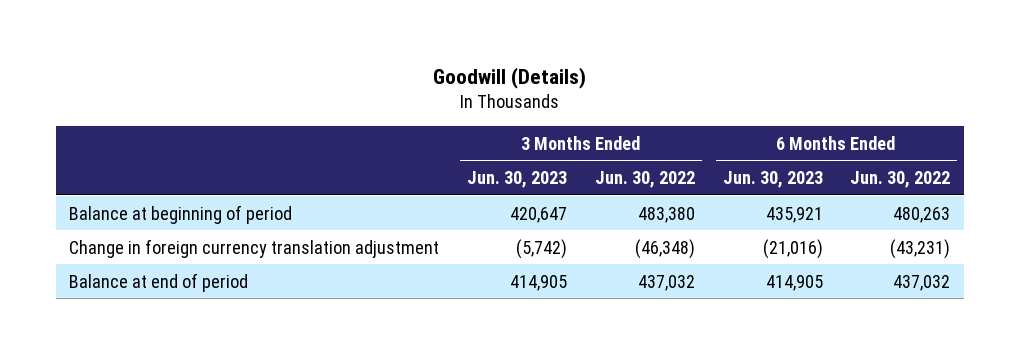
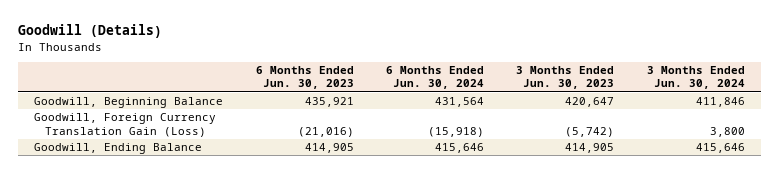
[594,171,695,189] Jun. 30, 2022 -> none
[850,171,951,189] Jun. 30, 2022 -> none
none -> [385,66,484,90] 6 Months Ended Jun. 30, 2024
none -> [646,66,745,90] 3 Months Ended Jun. 30, 2024
[69,204,293,224] Balance at beginning of period -> [34,97,224,109] Goodwill, Beginning Balance
[69,238,440,258] Change in foreign currency translation adjustment -> [34,113,217,137] Goodwill, Foreign Currency Translation Gain (Loss)
[69,272,249,292] Balance at end of period -> [34,143,203,155] Goodwill, Ending Balance

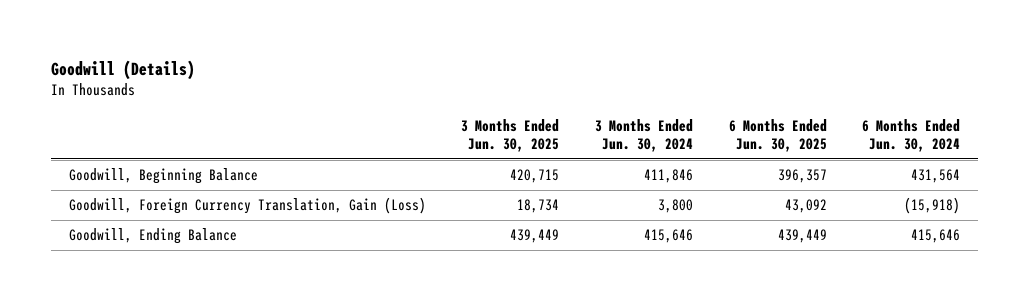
[255,66,354,90] 6 Months Ended Jun. 30, 2023 -> none
[516,66,615,90] 3 Months Ended Jun. 30, 2023 -> none
none -> [461,118,560,152] 3 Months Ended Jun. 30, 2025
none -> [728,118,827,152] 6 Months Ended Jun. 30, 2025
[34,113,217,137] Goodwill, Foreign Currency Translation Gain (Loss) -> [68,197,426,215] Goodwill, Foreign Currency Translation, Gain (Loss)

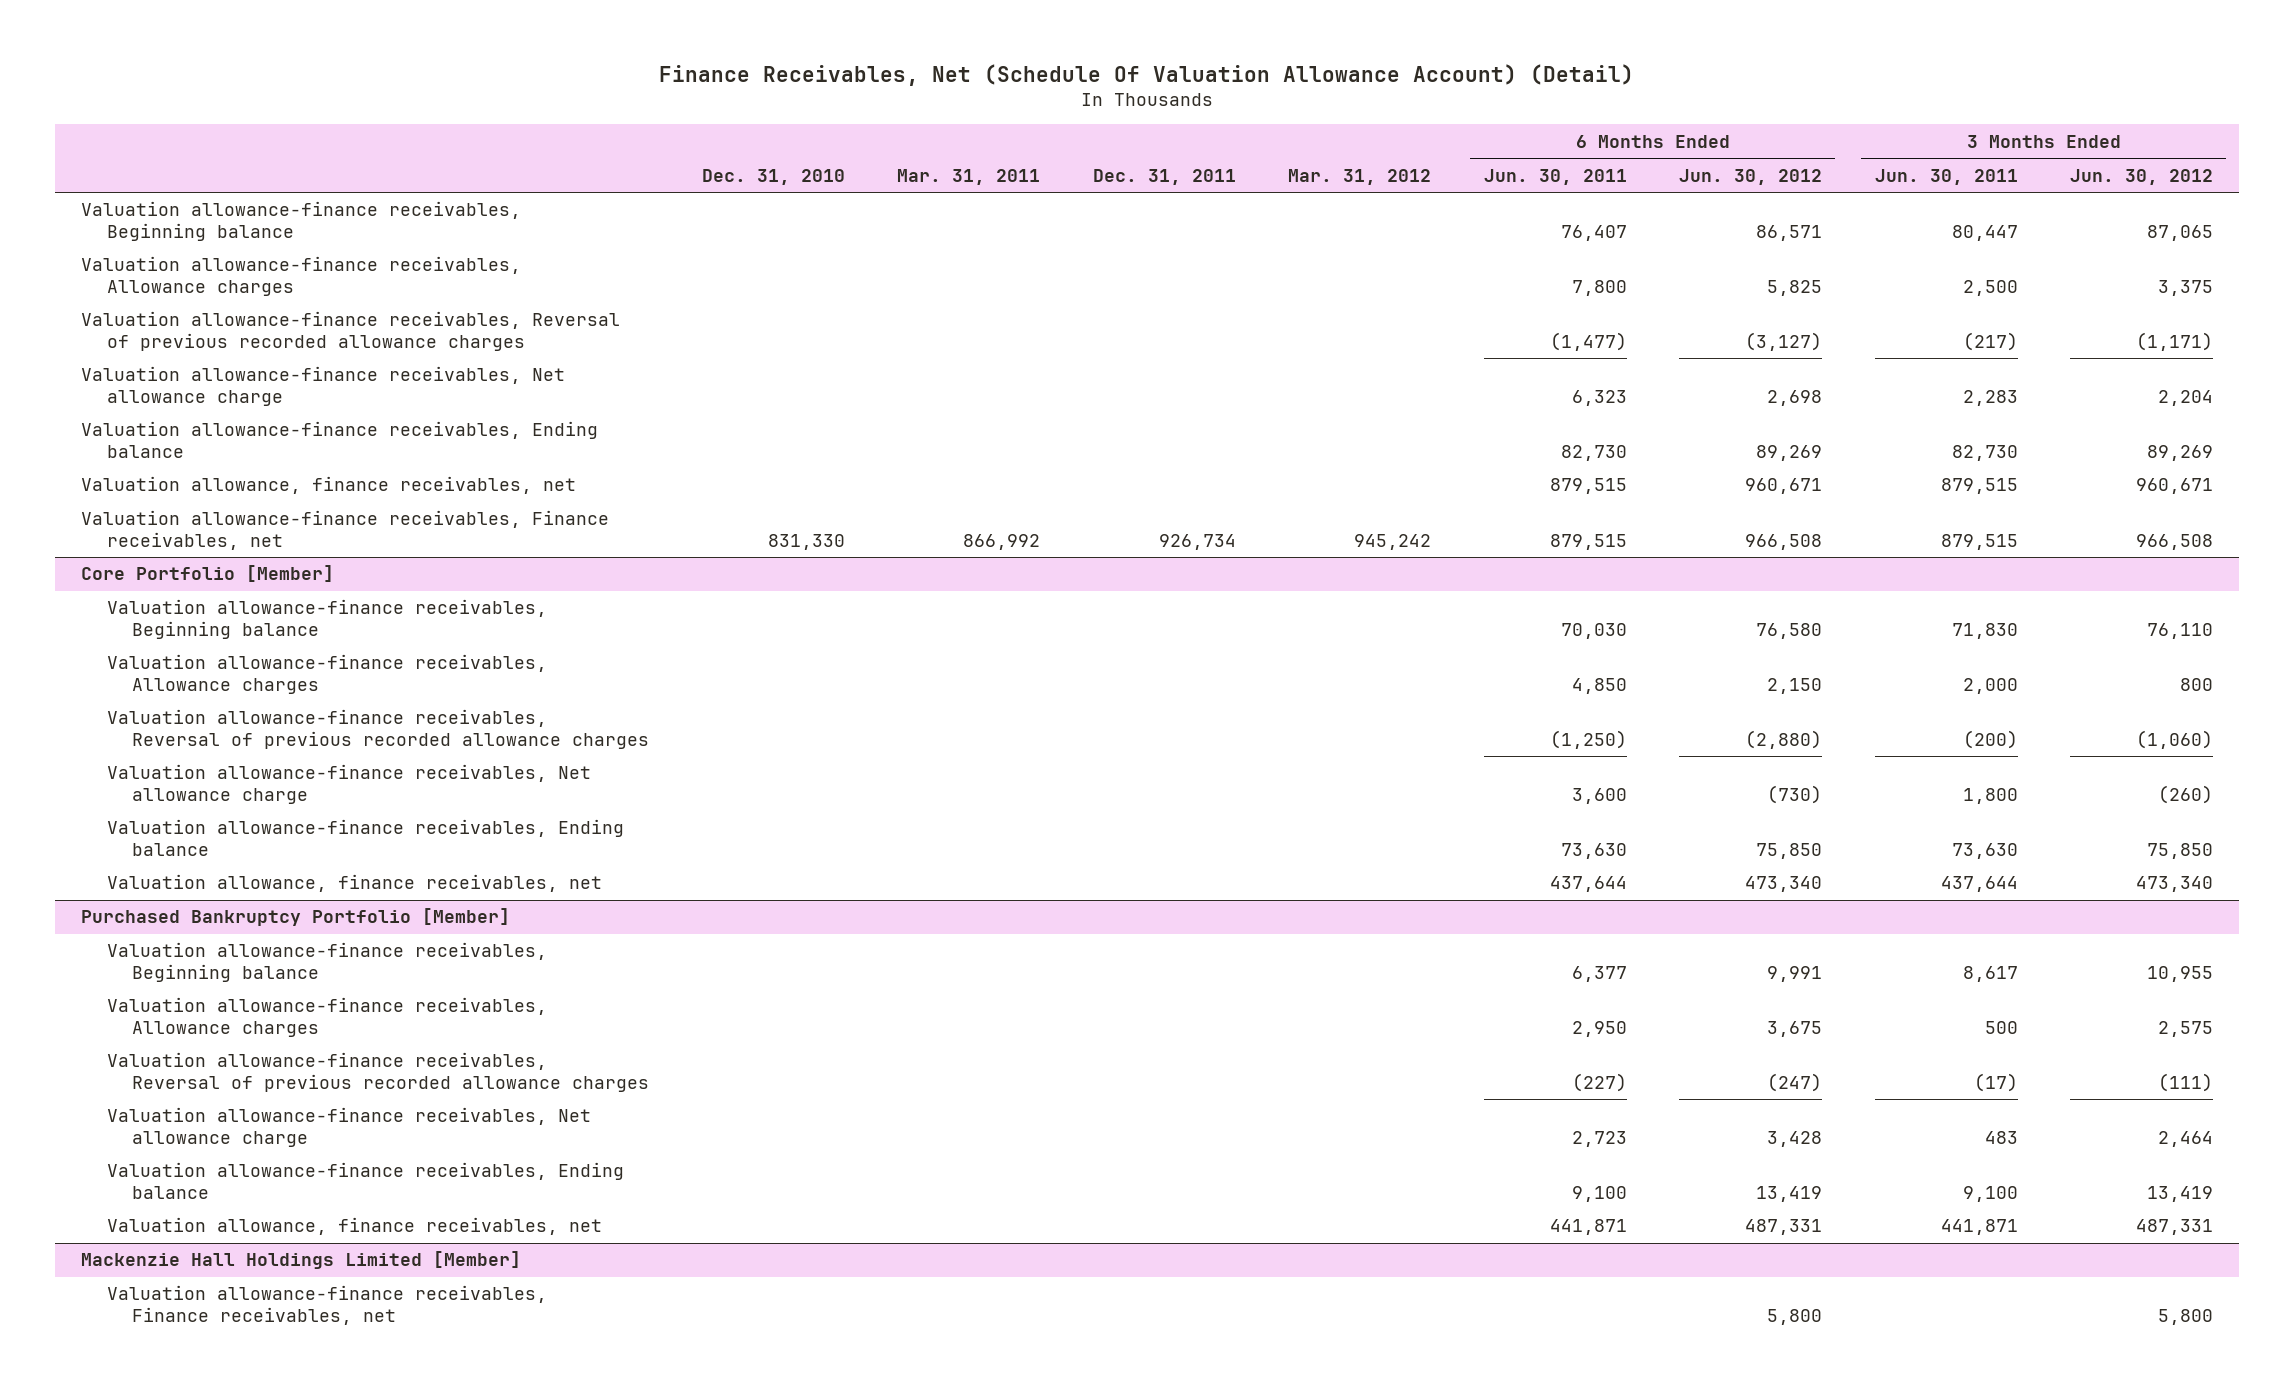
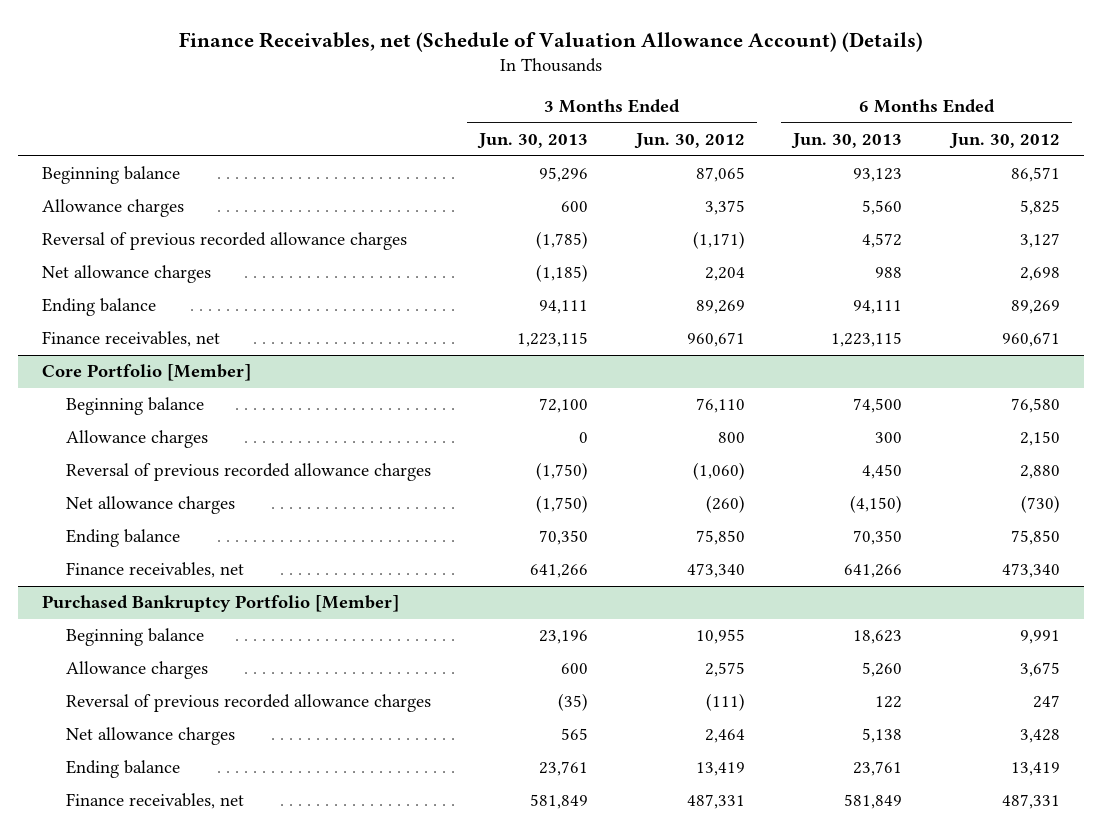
[658,64,1634,87] Finance Receivables, Net (Schedule Of Valuation Allowance Account) (Detail) -> [179,31,924,52] Finance Receivables, net (Schedule of Valuation Allowance Account) (Details)
[701,168,845,185] Dec. 31, 2010 -> none
[897,168,1041,185] Mar. 31, 2011 -> none
[1092,168,1236,185] Dec. 31, 2011 -> none
[1288,168,1432,185] Mar. 31, 2012 -> none
[1483,168,1627,185] Jun. 30, 2011 -> none
[1874,168,2018,185] Jun. 30, 2011 -> none
none -> [477,133,589,150] Jun. 30, 2013
none -> [791,133,903,150] Jun. 30, 2013
[80,510,609,550] Valuation allowance-finance receivables, Finance receivables, net -> none
[80,201,521,241] Valuation allowance-finance receivables, Beginning balance -> [42,166,181,185] Beginning balance
[80,256,521,296] Valuation allowance-finance receivables, Allowance charges -> [42,199,185,218] Allowance charges
[80,311,620,351] Valuation allowance-finance receivables, Reversal of previous recorded allowance charges -> [42,232,408,251] Reversal of previous recorded allowance charges
[1745,331,1823,351] (3,127) -> [1019,233,1060,249] 3,127
[80,366,565,406] Valuation allowance-finance receivables, Net allowance charge -> [42,265,212,284] Net allowance charges
[80,421,598,458] Valuation allowance-finance receivables, Ending balance -> [42,298,157,317] Ending balance
[80,476,576,495] Valuation allowance, finance receivables, net -> [42,331,221,348] Finance receivables, net
[106,599,547,639] Valuation allowance-finance receivables, Beginning balance -> [65,397,204,416] Beginning balance
[106,654,547,694] Valuation allowance-finance receivables, Allowance charges -> [65,430,208,449] Allowance charges
[106,709,650,749] Valuation allowance-finance receivables, Reversal of previous recorded allowance charges -> [65,463,431,482] Reversal of previous recorded allowance charges
[1745,729,1823,749] (2,880) -> [1019,465,1060,480] 2,880
[106,764,591,804] Valuation allowance-finance receivables, Net allowance charge -> [65,496,235,515] Net allowance charges
[106,819,624,856] Valuation allowance-finance receivables, Ending balance -> [65,529,180,548] Ending balance
[106,874,602,893] Valuation allowance, finance receivables, net -> [65,562,244,579] Finance receivables, net
[80,1251,521,1270] Mackenzie Hall Holdings Limited [Member] -> none
[106,1285,547,1325] Valuation allowance-finance receivables, Finance receivables, net -> none
[106,942,547,982] Valuation allowance-finance receivables, Beginning balance -> [65,628,204,647] Beginning balance
[106,997,547,1037] Valuation allowance-finance receivables, Allowance charges -> [65,661,208,680] Allowance charges
[106,1052,650,1092] Valuation allowance-finance receivables, Reversal of previous recorded allowance charges -> [65,694,431,713] Reversal of previous recorded allowance charges
[1767,1072,1823,1092] (247) -> [1032,695,1060,709] 247
[106,1107,591,1147] Valuation allowance-finance receivables, Net allowance charge -> [65,727,235,746] Net allowance charges
[106,1162,624,1199] Valuation allowance-finance receivables, Ending balance -> [65,760,180,779] Ending balance
[106,1217,602,1236] Valuation allowance, finance receivables, net -> [65,793,244,810] Finance receivables, net

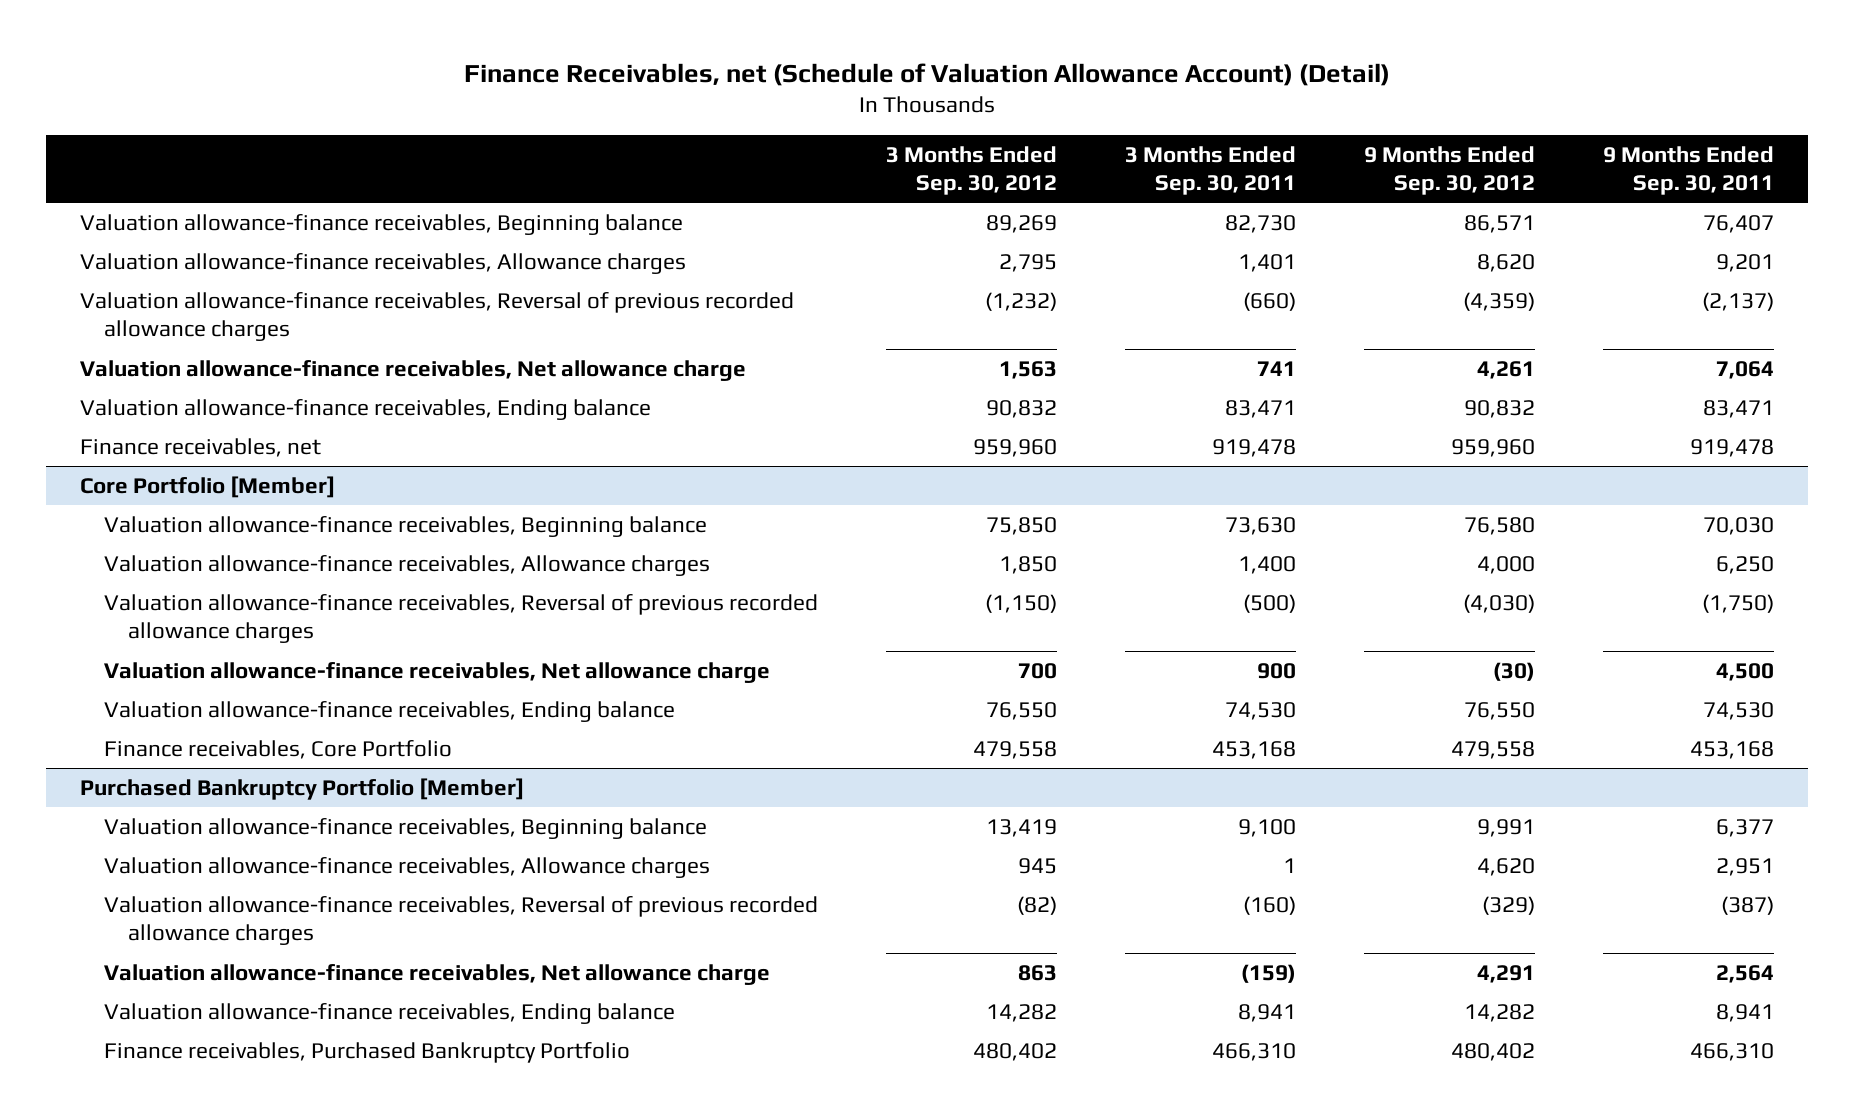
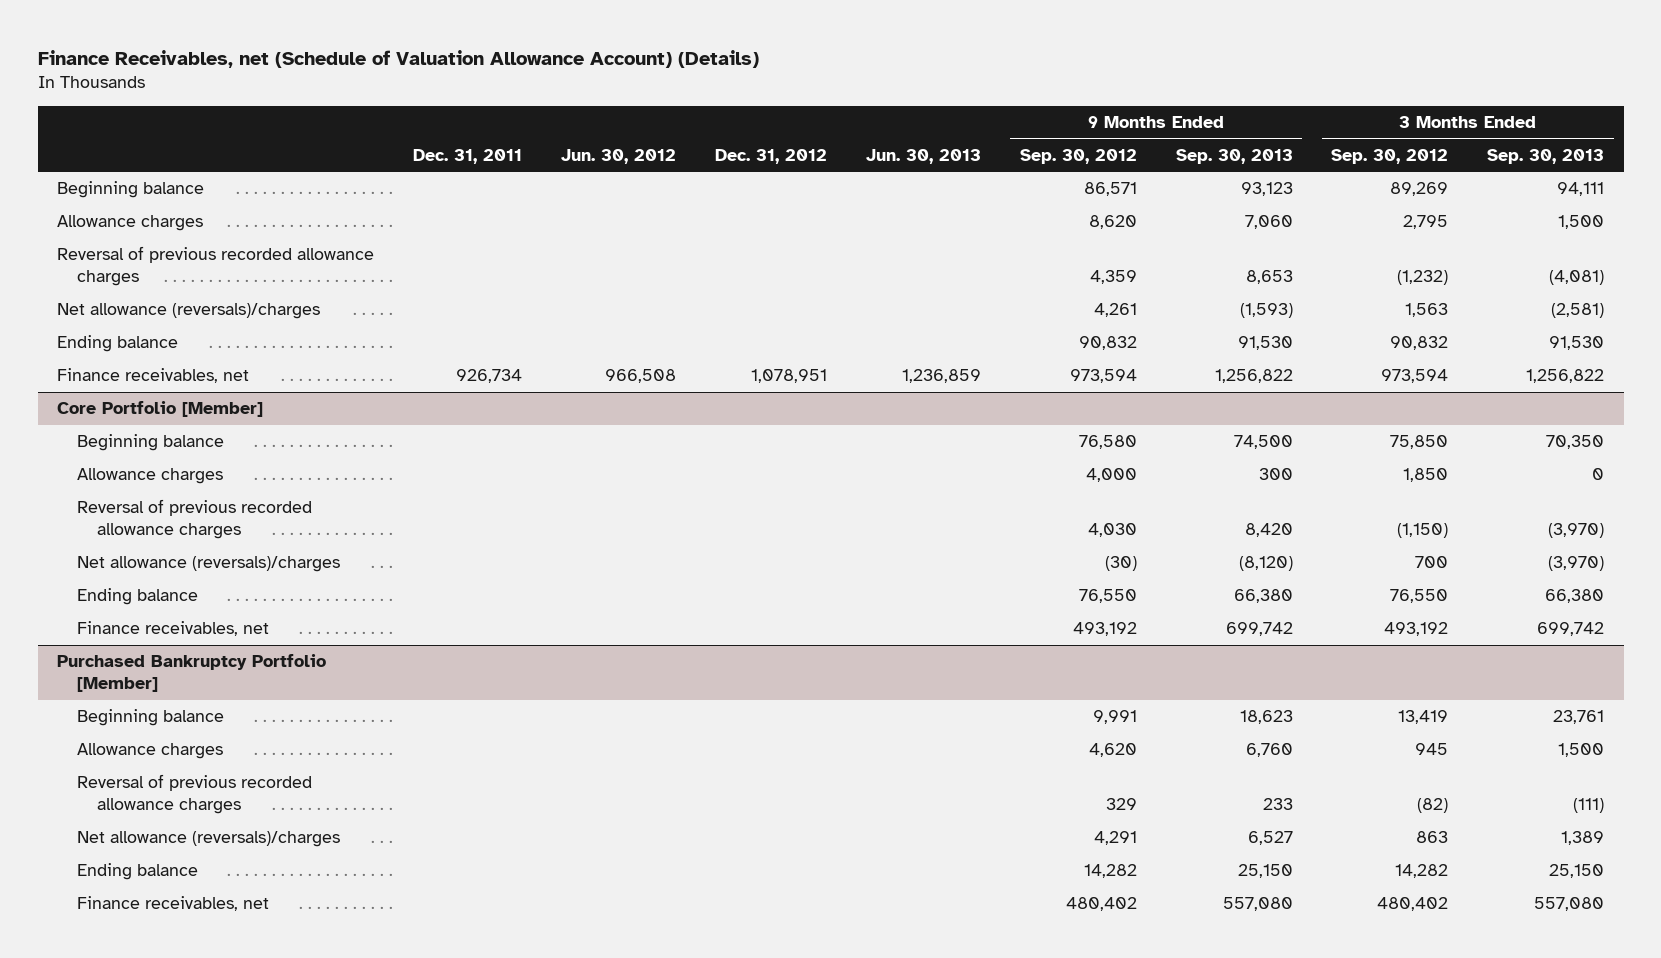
[464,62,1391,86] Finance Receivables, net (Schedule of Valuation Allowance Account) (Detail) -> [37,49,759,68] Finance Receivables, net (Schedule of Valuation Allowance Account) (Details)
[1124,145,1296,196] 3 Months Ended Sep. 30, 2011 -> none
[1602,145,1774,196] 9 Months Ended Sep. 30, 2011 -> none
none -> [412,148,522,164] Dec. 31, 2011
none -> [560,148,676,164] Jun. 30, 2012
none -> [714,148,827,164] Dec. 31, 2012
none -> [865,148,981,164] Jun. 30, 2013
none -> [1175,148,1293,164] Sep. 30, 2013
none -> [1487,148,1605,164] Sep. 30, 2013
[80,214,684,236] Valuation allowance-finance receivables, Beginning balance -> [57,181,205,199] Beginning balance
[80,253,687,275] Valuation allowance-finance receivables, Allowance charges -> [57,215,204,232] Allowance charges
[80,292,795,342] Valuation allowance-finance receivables, Reversal of previous recorded allowance charges -> [57,246,375,287] Reversal of previous recorded allowance charges
[1462,292,1535,312] (4,359) -> [1089,270,1137,285] 4,359
[80,360,747,382] Valuation allowance-finance receivables, Net allowance charge -> [57,303,321,320] Net allowance (reversals)/charges
[80,399,652,421] Valuation allowance-finance receivables, Ending balance -> [57,335,179,353] Ending balance
[972,439,1057,458] 959,960 -> [1381,369,1449,384] 973,594
[1450,439,1535,458] 959,960 -> [1069,369,1137,384] 973,594
[104,740,453,760] Finance receivables, Core Portfolio -> none
[104,516,708,538] Valuation allowance-finance receivables, Beginning balance -> [77,434,225,452] Beginning balance
[104,555,711,577] Valuation allowance-finance receivables, Allowance charges -> [77,468,224,485] Allowance charges
[104,594,819,644] Valuation allowance-finance receivables, Reversal of previous recorded allowance charges -> [77,499,313,540] Reversal of previous recorded allowance charges
[1462,594,1535,614] (4,030) -> [1087,523,1137,538] 4,030
[104,662,771,684] Valuation allowance-finance receivables, Net allowance charge -> [77,556,341,573] Net allowance (reversals)/charges
[104,701,676,723] Valuation allowance-finance receivables, Ending balance -> [77,588,199,606] Ending balance
none -> [77,621,270,637] Finance receivables, net
[104,818,708,840] Valuation allowance-finance receivables, Beginning balance -> [77,709,225,727] Beginning balance
[104,857,711,879] Valuation allowance-finance receivables, Allowance charges -> [77,743,224,760] Allowance charges
[104,896,819,946] Valuation allowance-finance receivables, Reversal of previous recorded allowance charges -> [77,774,313,815] Reversal of previous recorded allowance charges
[1481,896,1535,916] (329) -> [1105,798,1137,811] 329
[104,964,771,986] Valuation allowance-finance receivables, Net allowance charge -> [77,831,341,848] Net allowance (reversals)/charges
[104,1003,676,1025] Valuation allowance-finance receivables, Ending balance -> [77,863,199,881] Ending balance
[104,1042,631,1064] Finance receivables, Purchased Bankruptcy Portfolio -> [77,896,270,912] Finance receivables, net

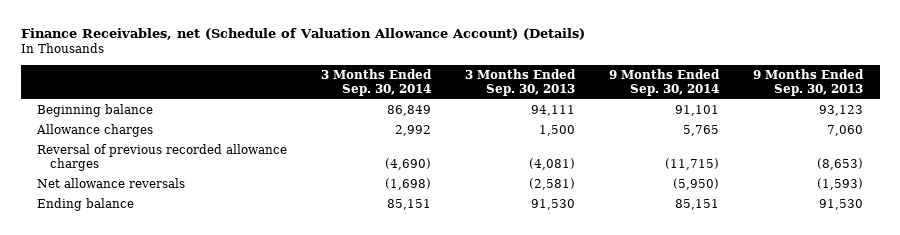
[412,148,522,164] Dec. 31, 2011 -> none
[560,148,676,164] Jun. 30, 2012 -> none
[714,148,827,164] Dec. 31, 2012 -> none
[865,148,981,164] Jun. 30, 2013 -> none
[1019,148,1137,164] Sep. 30, 2012 -> none
[1331,148,1449,164] Sep. 30, 2012 -> none
none -> [321,68,433,96] 3 Months Ended Sep. 30, 2014
none -> [609,68,721,96] 9 Months Ended Sep. 30, 2014
[1245,270,1293,285] 8,653 -> [816,158,863,171] (8,653)
[57,303,321,320] Net allowance (reversals)/charges -> [37,178,186,189] Net allowance reversals
[57,368,250,384] Finance receivables, net -> none
[57,401,264,418] Core Portfolio [Member] -> none
[77,434,225,452] Beginning balance -> none
[77,468,224,485] Allowance charges -> none
[77,499,313,540] Reversal of previous recorded allowance charges -> none
[77,556,341,573] Net allowance (reversals)/charges -> none
[77,588,199,606] Ending balance -> none
[77,621,270,637] Finance receivables, net -> none
[57,654,327,693] Purchased Bankruptcy Portfolio [Member] -> none
[77,709,225,727] Beginning balance -> none
[77,743,224,760] Allowance charges -> none
[77,774,313,815] Reversal of previous recorded allowance charges -> none
[77,831,341,848] Net allowance (reversals)/charges -> none
[77,863,199,881] Ending balance -> none
[77,896,270,912] Finance receivables, net -> none

